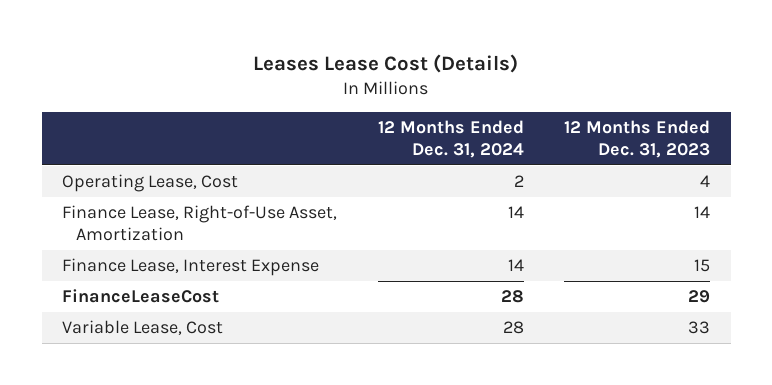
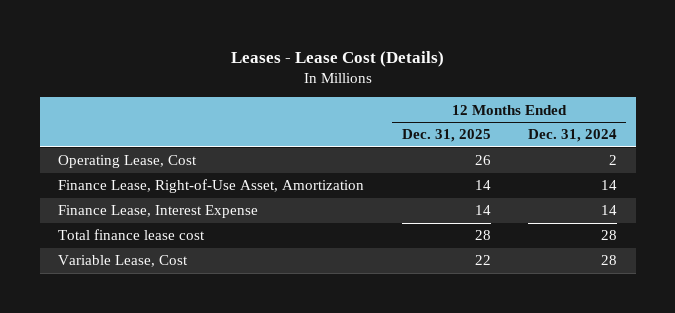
[253,53,519,73] Leases Lease Cost (Details) -> [230,50,444,67] Leases - Lease Cost (Details)
[564,119,711,158] 12 Months Ended Dec. 31, 2023 -> none
none -> [401,129,491,143] Dec. 31, 2025
[62,289,220,304] FinanceLeaseCost -> [58,229,206,241] Total finance lease cost

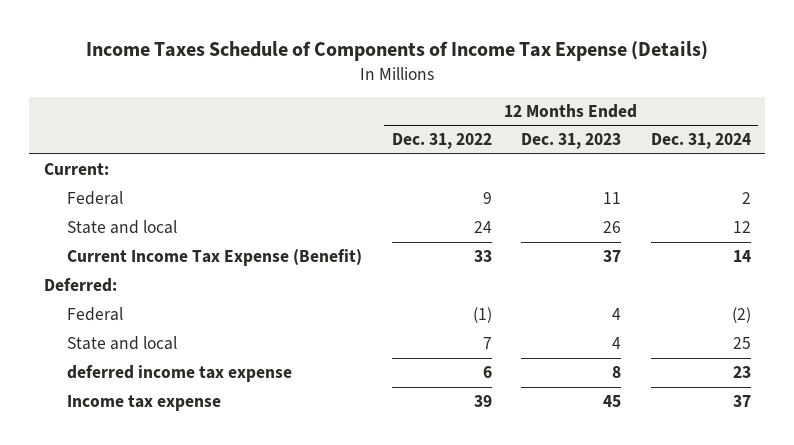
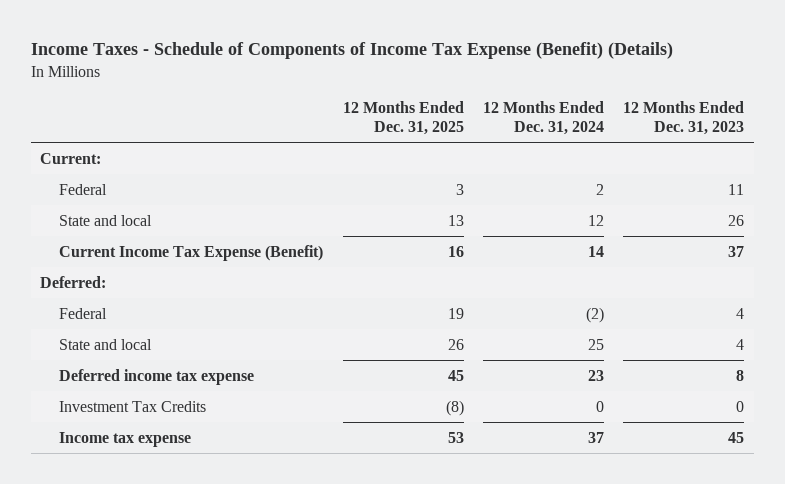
[86,41,709,62] Income Taxes Schedule of Components of Income Tax Expense (Details) -> [30,42,673,60] Income Taxes - Schedule of Components of Income Tax Expense (Benefit) (Details)
[391,133,492,150] Dec. 31, 2022 -> none
none -> [342,101,464,135] 12 Months Ended Dec. 31, 2025
[67,365,293,383] deferred income tax expense -> [59,368,255,385] Deferred income tax expense
none -> [59,400,207,412] Investment Tax Credits

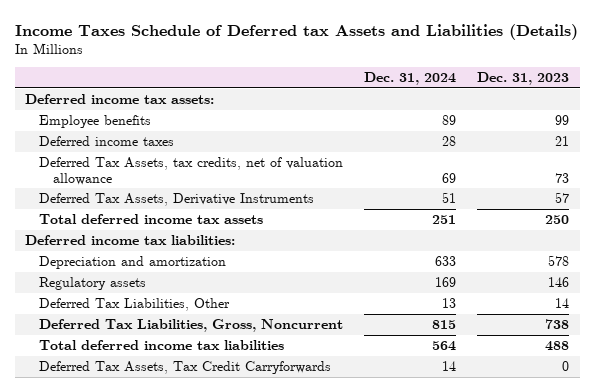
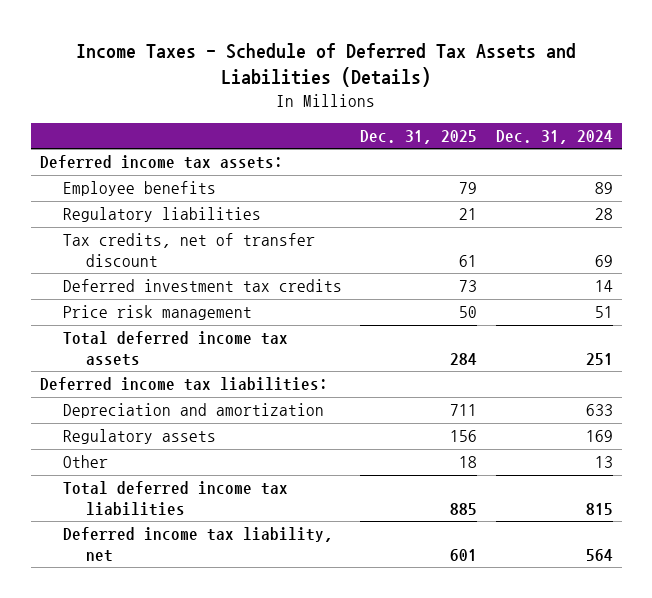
[14,23,578,40] Income Taxes Schedule of Deferred tax Assets and Liabilities (Details) -> [76,42,577,87] Income Taxes - Schedule of Deferred Tax Assets and Liabilities (Details)
[477,71,570,85] Dec. 31, 2023 -> none
none -> [360,129,478,144] Dec. 31, 2025
[39,156,344,185] Deferred Tax Assets, tax credits, net of valuation allowance -> none
[39,135,175,146] Deferred income taxes -> [63,207,262,223] Regulatory liabilities
none -> [63,233,316,267] Tax credits, net of transfer discount
none -> [63,279,343,293] Deferred investment tax credits
[39,192,315,206] Deferred Tax Assets, Derivative Instruments -> [63,305,253,321] Price risk management
[39,360,332,374] Deferred Tax Assets, Tax Credit Carryforwards -> none
[39,297,231,311] Deferred Tax Liabilities, Other -> [63,455,109,469] Other
[39,318,344,332] Deferred Tax Liabilities, Gross, Noncurrent -> [63,481,289,516] Total deferred income tax liabilities
[39,339,285,350] Total deferred income tax liabilities -> [63,527,334,562] Deferred income tax liability, net

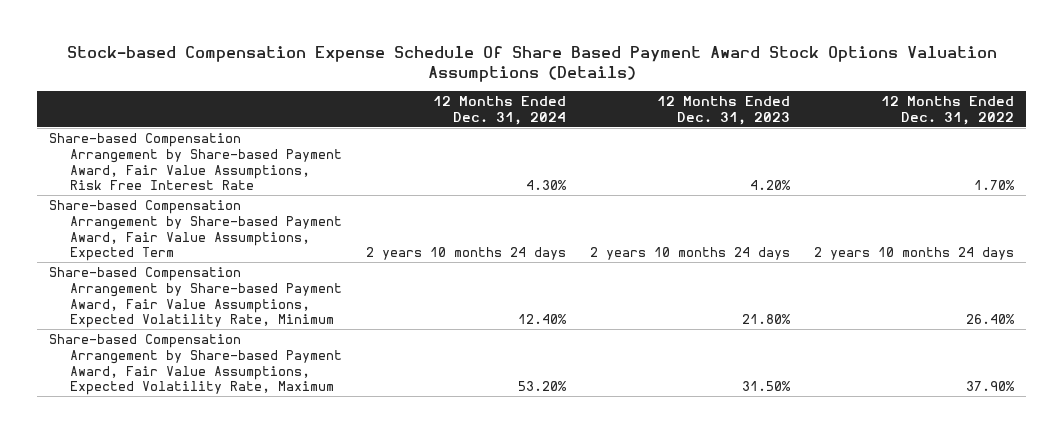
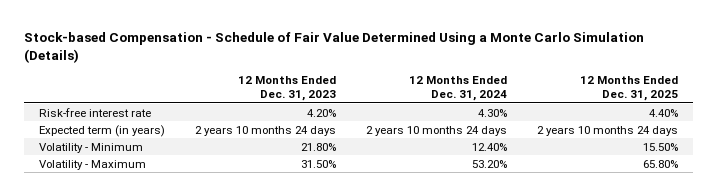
[66,45,997,82] Stock-based Compensation Expense Schedule Of Share Based Payment Award Stock Options Valuation Assumptions (Details) -> [23,31,644,63] Stock-based Compensation - Schedule of Fair Value Determined Using a Monte Carlo Simulation (Details)
[881,96,1015,125] 12 Months Ended Dec. 31, 2022 -> none
none -> [580,76,679,102] 12 Months Ended Dec. 31, 2025
[49,133,343,191] Share-based Compensation Arrangement by Share-based Payment Award, Fair Value Assumptions, Risk Free Interest Rate -> [38,107,151,117] Risk-free interest rate
[49,200,343,262] Share-based Compensation Arrangement by Share-based Payment Award, Fair Value Assumptions, Expected Term -> [38,124,165,137] Expected term (in years)
[49,267,343,329] Share-based Compensation Arrangement by Share-based Payment Award, Fair Value Assumptions, Expected Volatility Rate, Minimum -> [38,142,143,153] Volatility - Minimum
[49,334,343,396] Share-based Compensation Arrangement by Share-based Payment Award, Fair Value Assumptions, Expected Volatility Rate, Maximum -> [38,159,146,170] Volatility - Maximum

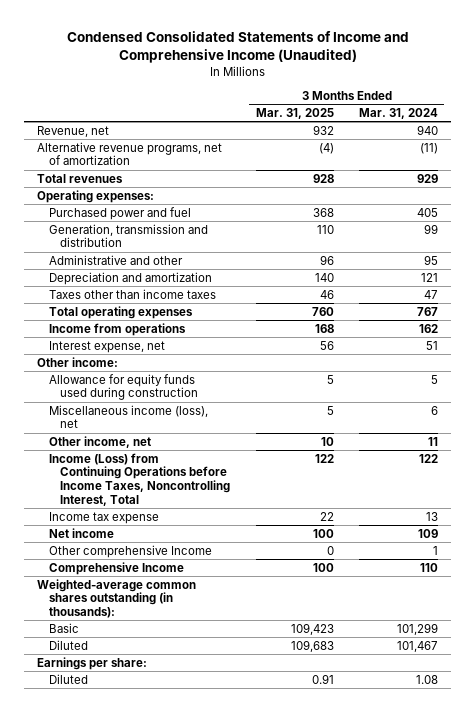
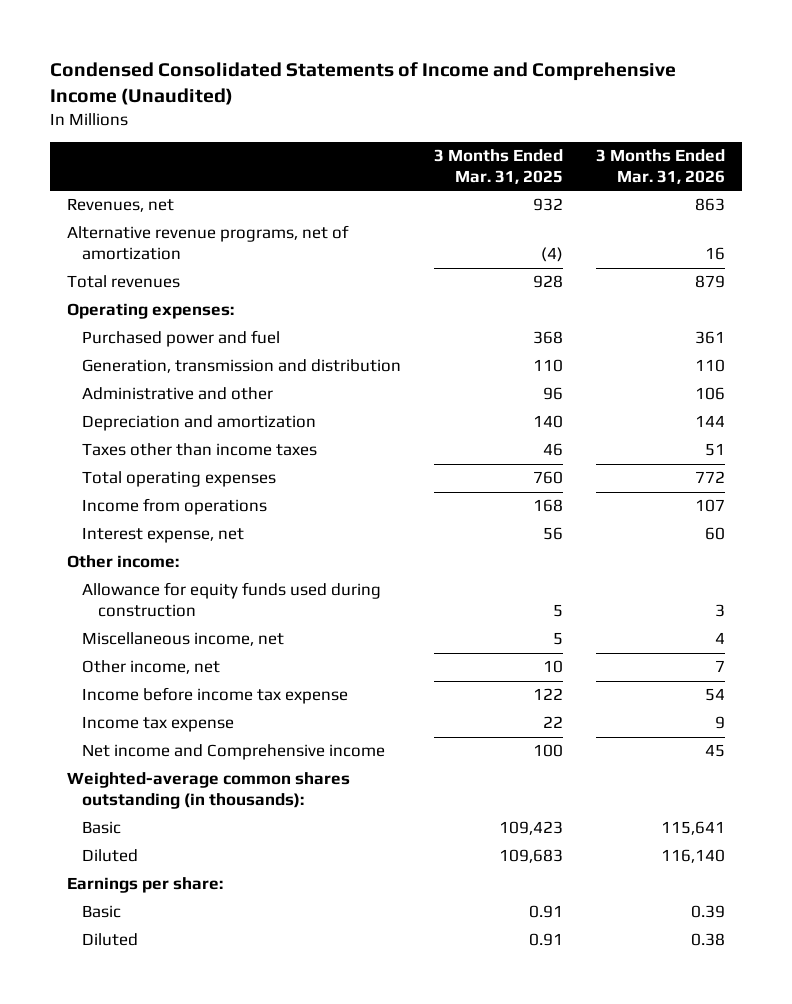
[359,108,439,120] Mar. 31, 2024 -> none
none -> [596,149,726,184] 3 Months Ended Mar. 31, 2026
[37,125,110,137] Revenue, net -> [66,198,174,213] Revenues, net
[48,404,208,429] Miscellaneous income (loss), net -> [82,632,285,647] Miscellaneous income, net
[48,452,231,507] Income (Loss) from Continuing Operations before Income Taxes, Noncontrolling Interest, Total -> [82,687,349,705] Income before income tax expense
[48,527,114,538] Net income -> none
[48,544,212,558] Other comprehensive Income -> none
[48,561,184,575] Comprehensive Income -> [82,744,386,761] Net income and Comprehensive income
none -> [82,905,122,919] Basic

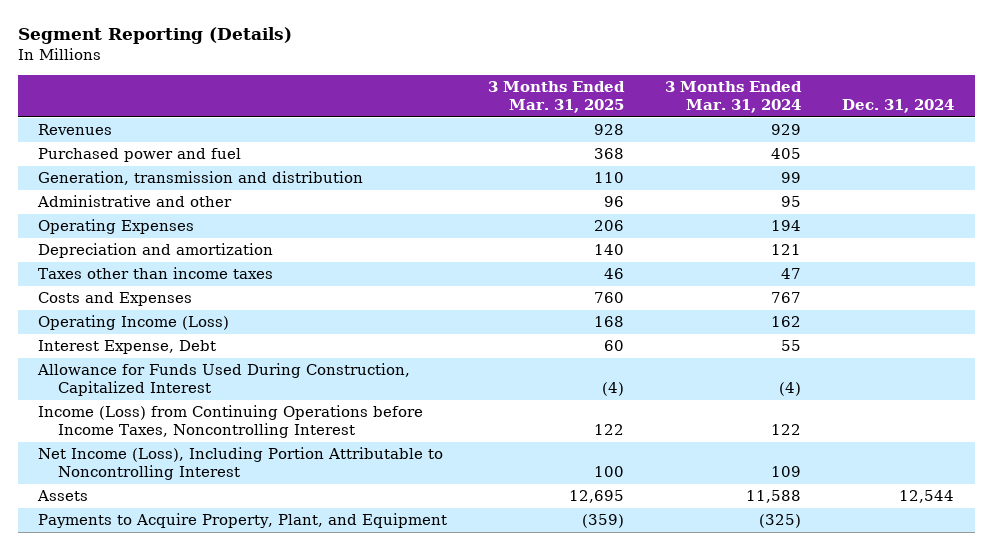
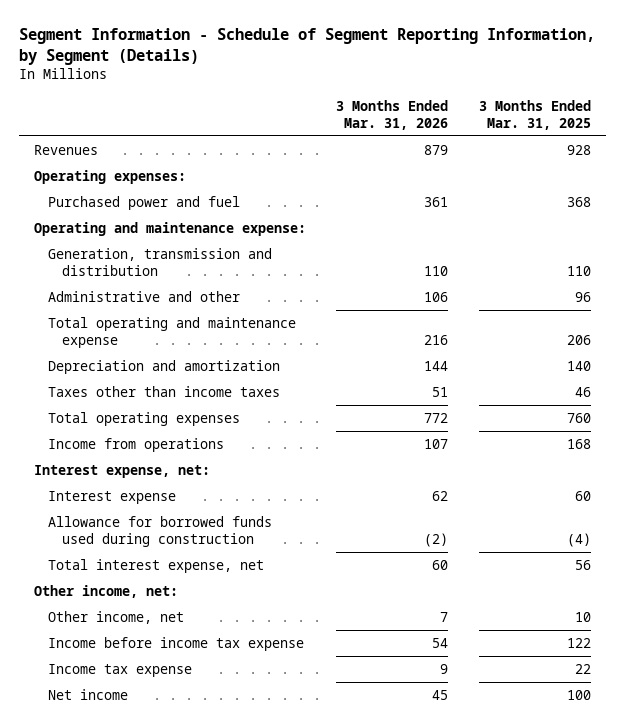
[17,27,292,45] Segment Reporting (Details) -> [18,27,595,66] Segment Information - Schedule of Segment Reporting Information, by Segment (Details)
[665,80,803,114] 3 Months Ended Mar. 31, 2024 -> none
[842,99,955,114] Dec. 31, 2024 -> none
none -> [336,100,449,130] 3 Months Ended Mar. 31, 2026
none -> [33,170,186,185] Operating expenses:
none -> [33,222,306,237] Operating and maintenance expense:
[38,219,195,235] Operating Expenses -> [48,317,297,348] Total operating and maintenance expense
[37,490,89,502] Assets -> none
[38,513,448,529] Payments to Acquire Property, Plant, and Equipment -> none
[38,292,193,307] Costs and Expenses -> [48,412,241,427] Total operating expenses
[38,315,230,331] Operating Income (Loss) -> [48,438,225,453] Income from operations
none -> [33,465,210,479] Interest expense, net:
[38,340,217,355] Interest Expense, Debt -> [48,491,177,505] Interest expense
[37,363,411,397] Allowance for Funds Used During Construction, Capitalized Interest -> [48,516,273,547] Allowance for borrowed funds used during construction
none -> [48,559,265,574] Total interest expense, net
none -> [33,585,178,599] Other income, net:
none -> [48,611,185,625] Other income, net
[38,405,424,439] Income (Loss) from Continuing Operations before Income Taxes, Noncontrolling Interest -> [48,637,305,652] Income before income tax expense
none -> [48,664,193,678] Income tax expense
[38,447,444,481] Net Income (Loss), Including Portion Attributable to Noncontrolling Interest -> [48,689,129,701] Net income

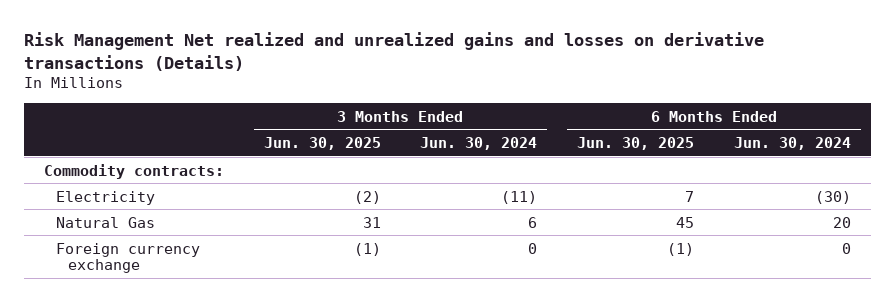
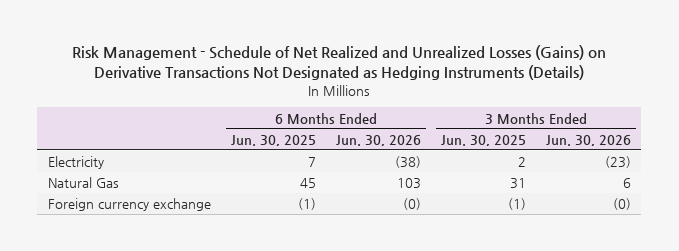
[23,32,764,71] Risk Management Net realized and unrealized gains and losses on derivative transactions (Details) -> [72,45,607,81] Risk Management - Schedule of Net Realized and Unrealized Losses (Gains) on Derivative Transactions Not Designated as Hedging Instruments (Details)
[420,136,538,150] Jun. 30, 2024 -> none
[733,136,851,150] Jun. 30, 2024 -> none
none -> [335,134,421,146] Jun. 30, 2026
none -> [546,134,632,146] Jun. 30, 2026
[43,163,224,179] Commodity contracts: -> none
[353,190,381,204] (2) -> [518,157,527,168] 2

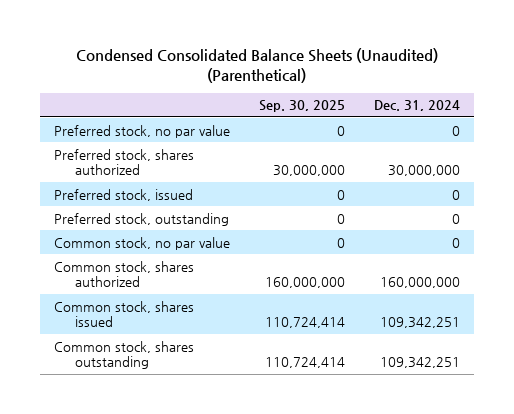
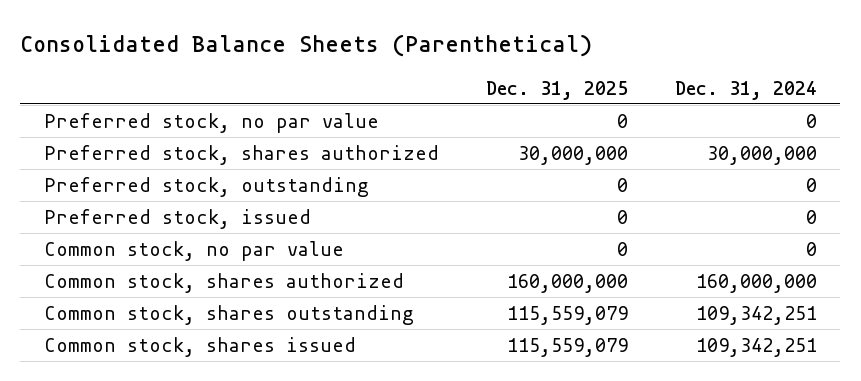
[76,47,439,83] Condensed Consolidated Balance Sheets (Unaudited) (Parenthetical) -> [20,33,593,57] Consolidated Balance Sheets (Parenthetical)
[259,100,346,113] Sep. 30, 2025 -> none
none -> [485,80,628,100] Dec. 31, 2025
[54,188,194,201] Preferred stock, issued -> [43,208,311,229] Preferred stock, issued
[54,300,195,328] Common stock, shares issued -> [43,336,356,357] Common stock, shares issued

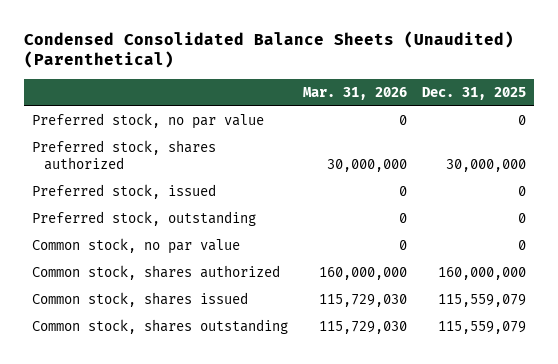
[20,33,593,57] Consolidated Balance Sheets (Parenthetical) -> [24,30,515,69] Condensed Consolidated Balance Sheets (Unaudited) (Parenthetical)
[674,80,817,100] Dec. 31, 2024 -> none
none -> [303,86,408,100] Mar. 31, 2026
[43,176,369,197] Preferred stock, outstanding -> [31,211,256,227] Preferred stock, outstanding
[43,304,414,325] Common stock, shares outstanding -> [31,319,288,335] Common stock, shares outstanding

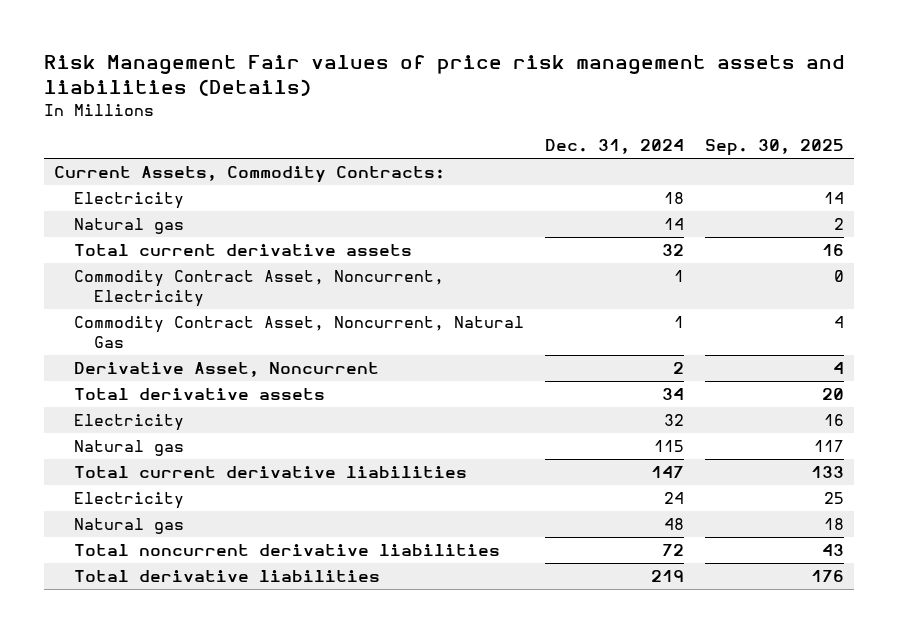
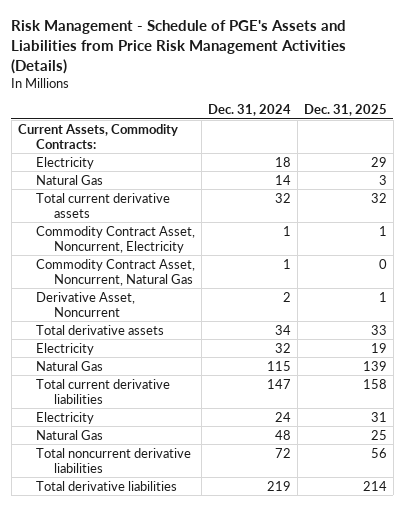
[44,55,846,97] Risk Management Fair values of price risk management assets and liabilities (Details) -> [11,20,347,74] Risk Management - Schedule of PGE's Assets and Liabilities from Price Risk Management Activities (Details)
[704,139,844,157] Sep. 30, 2025 -> none
none -> [303,104,387,117] Dec. 31, 2025
[74,218,185,235] Natural gas -> [35,174,103,185] Natural Gas
[74,440,185,457] Natural gas -> [35,360,103,371] Natural Gas
[74,518,185,535] Natural gas -> [35,429,103,440] Natural Gas

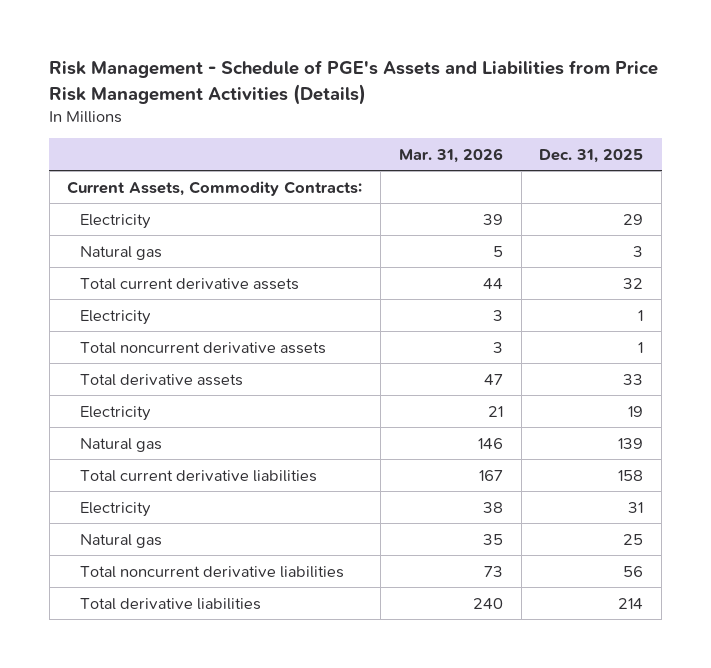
[207,104,291,117] Dec. 31, 2024 -> none
none -> [398,147,503,163] Mar. 31, 2026
[35,174,103,185] Natural Gas -> [79,245,162,260] Natural gas
[35,258,195,286] Commodity Contract Asset, Noncurrent, Natural Gas -> none
[35,225,195,253] Commodity Contract Asset, Noncurrent, Electricity -> [79,309,151,325] Electricity
[35,291,135,317] Derivative Asset, Noncurrent -> [79,341,326,354] Total noncurrent derivative assets
[35,360,103,371] Natural Gas -> [79,437,162,452] Natural gas
[35,429,103,440] Natural Gas -> [79,533,162,548] Natural gas

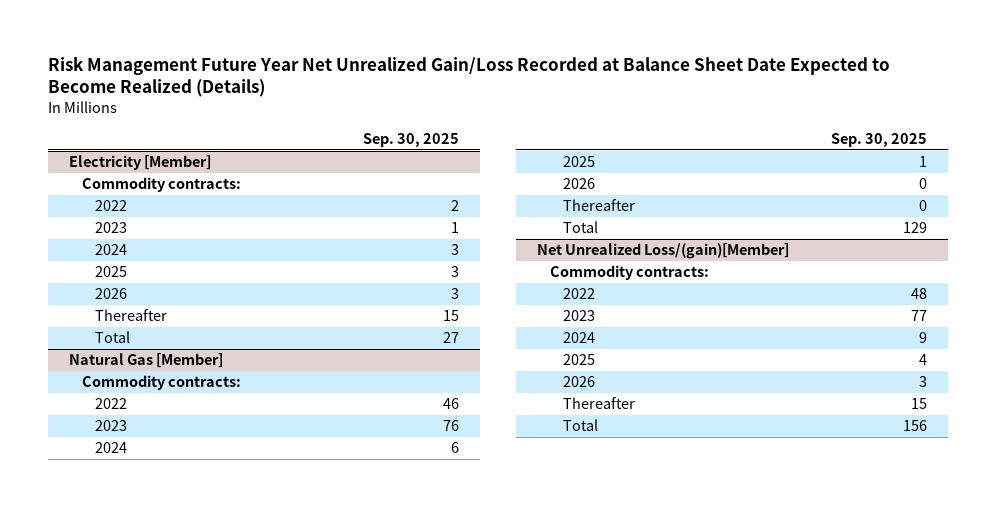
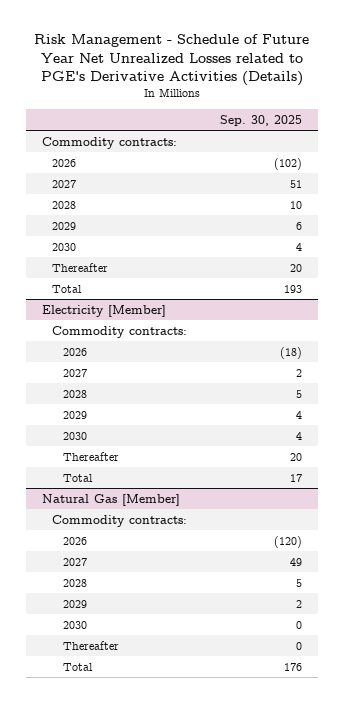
[48,55,891,98] Risk Management Future Year Net Unrealized Gain/Loss Recorded at Balance Sheet Date Expected to Become Realized (Details) -> [33,34,309,87] Risk Management - Schedule of Future Year Net Unrealized Losses related to PGE's Derivative Activities (Details)
none -> [41,136,177,149] Commodity contracts:
none -> [52,158,77,167] 2026
none -> [52,179,77,188] 2027
none -> [52,200,77,209] 2028
none -> [52,221,77,230] 2029
none -> [52,242,77,251] 2030
none -> [52,262,109,272] Thereafter
none -> [52,284,83,293] Total
[95,200,128,212] 2022 -> none
[95,222,128,234] 2023 -> none
[95,244,128,256] 2024 -> none
[95,266,128,278] 2025 -> none
[450,288,459,300] 3 -> [279,346,302,359] (18)
none -> [62,368,87,377] 2027
none -> [62,389,87,398] 2028
none -> [62,410,87,419] 2029
none -> [62,431,87,440] 2030
[442,310,459,322] 15 -> [289,452,302,461] 20
[442,332,459,344] 27 -> [289,473,302,482] 17
[95,398,128,410] 2022 -> none
[95,420,128,432] 2023 -> none
[95,442,128,454] 2024 -> none
[563,156,596,168] 2025 -> none
none -> [62,536,87,545] 2026
none -> [62,557,87,566] 2027
none -> [62,578,87,587] 2028
none -> [62,599,87,608] 2029
[563,178,596,190] 2026 -> [62,620,87,629] 2030
[537,243,790,260] Net Unrealized Loss/(gain)[Member] -> none
[550,265,710,281] Commodity contracts: -> none
[563,288,596,300] 2022 -> none
[563,310,596,322] 2023 -> none
[563,332,596,344] 2024 -> none
[563,354,596,366] 2025 -> none
[563,376,596,388] 2026 -> none
[563,397,636,410] Thereafter -> none
[563,419,599,432] Total -> none
[902,222,927,234] 129 -> [283,662,302,671] 176

